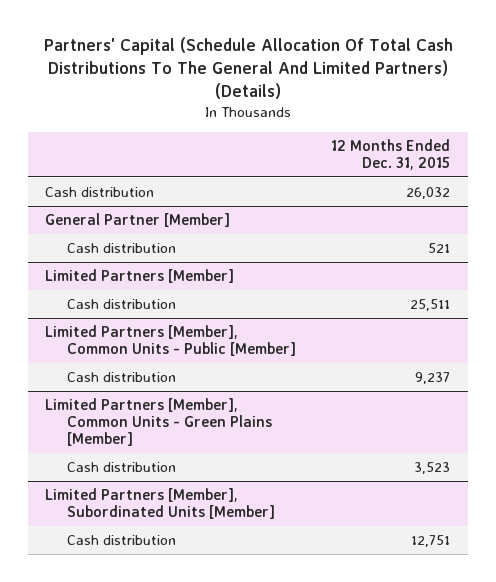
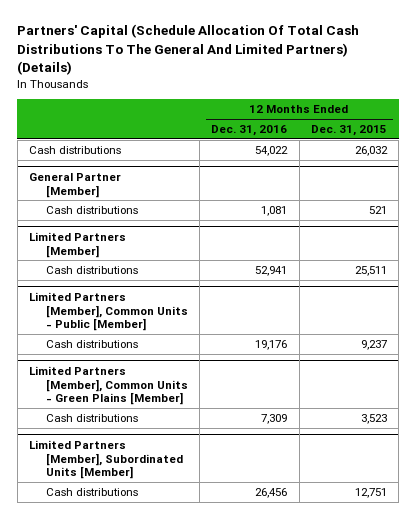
none -> [211,124,288,136] Dec. 31, 2016
[45,187,155,198] Cash distribution -> [28,145,121,154] Cash distributions
[67,243,177,254] Cash distribution -> [46,205,139,214] Cash distributions
[67,299,177,310] Cash distribution -> [46,265,139,274] Cash distributions
[67,372,177,383] Cash distribution -> [46,339,139,348] Cash distributions
[67,462,177,473] Cash distribution -> [46,413,139,422] Cash distributions
[67,535,177,546] Cash distribution -> [46,487,139,496] Cash distributions

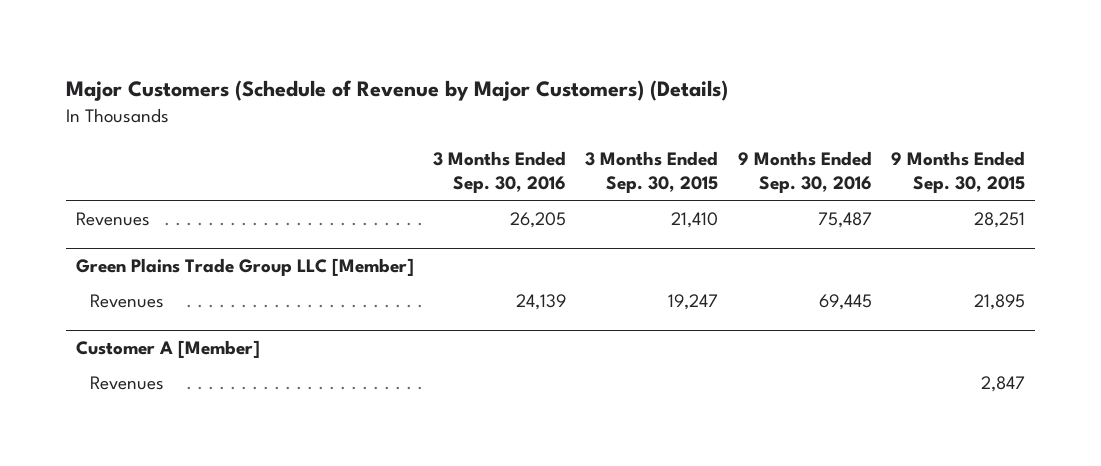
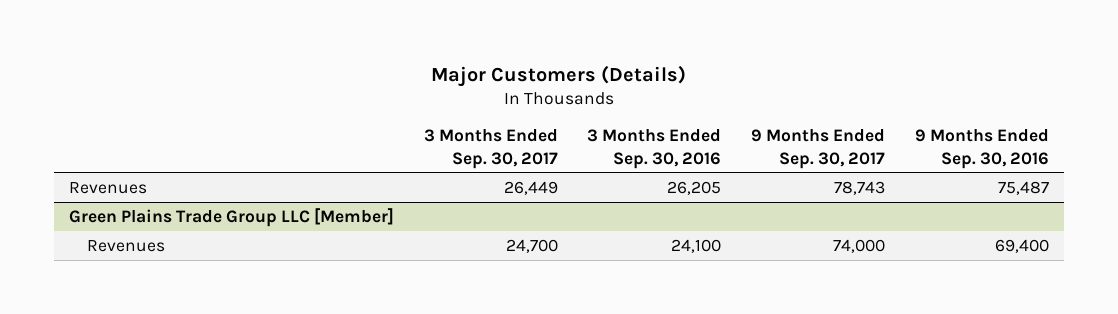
[66,79,729,101] Major Customers (Schedule of Revenue by Major Customers) (Details) -> [430,64,686,87] Major Customers (Details)
[585,150,719,193] 3 Months Ended Sep. 30, 2015 -> none
[890,150,1025,193] 9 Months Ended Sep. 30, 2015 -> none
none -> [423,129,558,169] 3 Months Ended Sep. 30, 2017
none -> [751,129,886,169] 9 Months Ended Sep. 30, 2017
[75,340,260,359] Customer A [Member] -> none
[89,375,164,390] Revenues -> none
[516,293,567,310] 24,139 -> [671,238,722,253] 24,100
[818,293,872,310] 69,445 -> [995,238,1050,253] 69,400

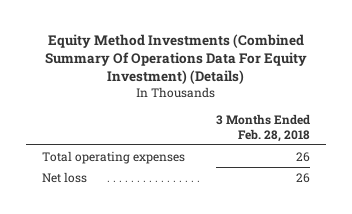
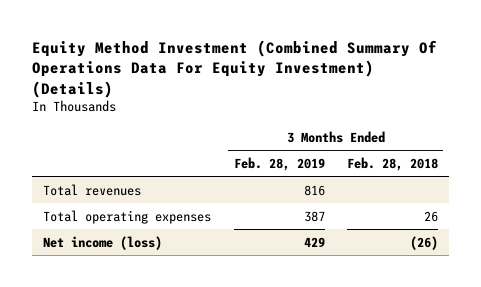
[44,33,307,85] Equity Method Investments (Combined Summary Of Operations Data For Equity Investment) (Details) -> [32,39,438,98] Equity Method Investment (Combined Summary Of Operations Data For Equity Investment) (Details)
none -> [233,156,325,171] Feb. 28, 2019
none -> [43,183,142,196] Total revenues
[41,171,87,183] Net loss -> [43,235,163,250] Net income (loss)
[296,172,311,183] 26 -> [409,235,438,250] (26)

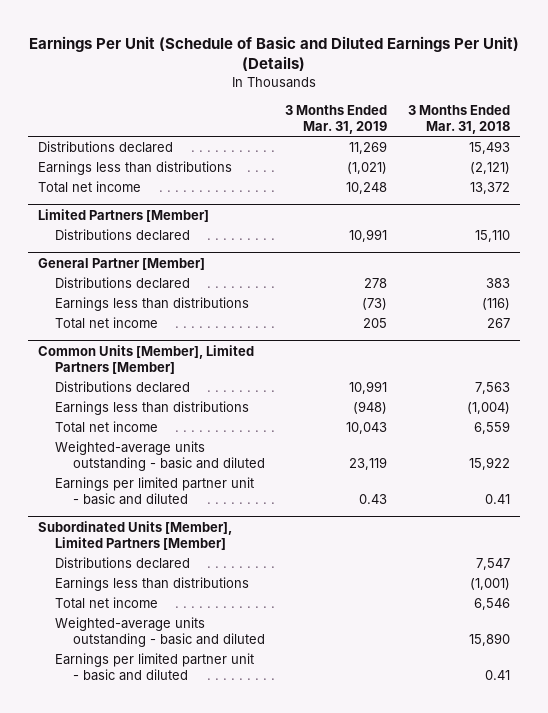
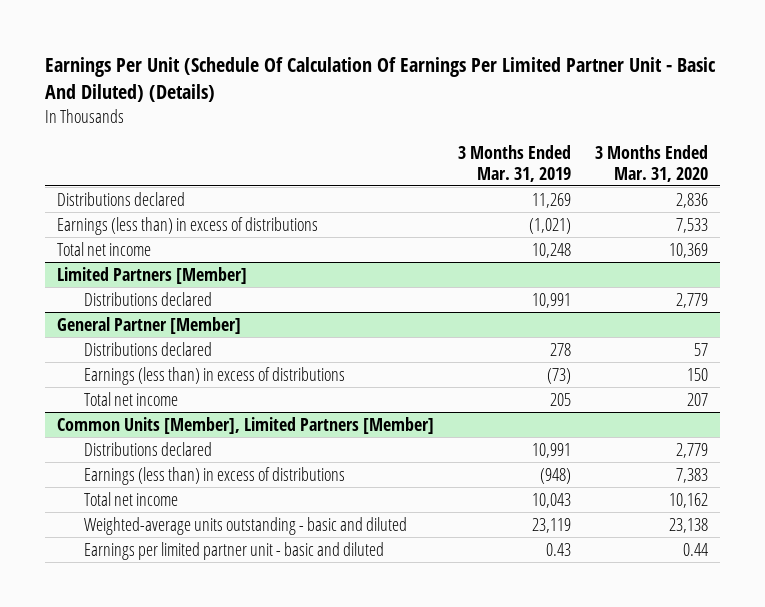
[28,35,519,72] Earnings Per Unit (Schedule of Basic and Diluted Earnings Per Unit) (Details) -> [44,56,716,103] Earnings Per Unit (Schedule Of Calculation Of Earnings Per Limited Partner Unit - Basic And Diluted) (Details)
[407,105,510,135] 3 Months Ended Mar. 31, 2018 -> none
none -> [595,145,709,182] 3 Months Ended Mar. 31, 2020
[38,160,233,175] Earnings less than distributions -> [56,216,318,235] Earnings (less than) in excess of distributions
[55,296,250,311] Earnings less than distributions -> [83,366,345,385] Earnings (less than) in excess of distributions
[55,400,250,415] Earnings less than distributions -> [83,466,345,485] Earnings (less than) in excess of distributions
[38,520,233,550] Subordinated Units [Member], Limited Partners [Member] -> none
[55,556,191,569] Distributions declared -> none
[55,576,250,591] Earnings less than distributions -> none
[55,596,159,609] Total net income -> none
[55,616,265,647] Weighted-average units outstanding - basic and diluted -> none
[55,652,255,681] Earnings per limited partner unit - basic and diluted -> none

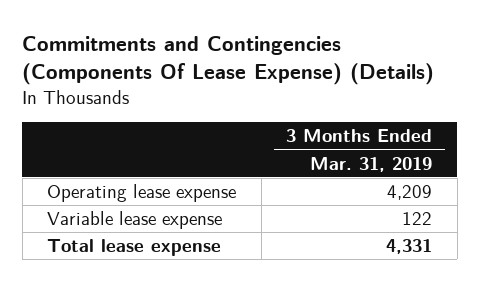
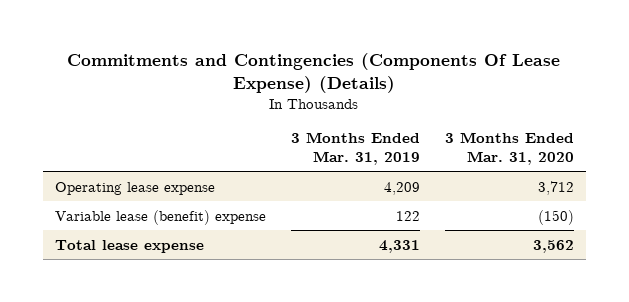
none -> [444,131,574,165] 3 Months Ended Mar. 31, 2020
[47,211,223,230] Variable lease expense -> [55,209,267,225] Variable lease (benefit) expense

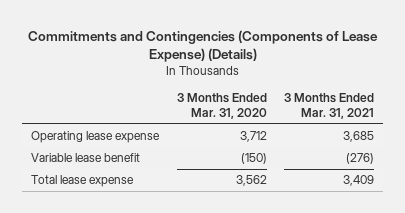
[67,52,561,93] Commitments and Contingencies (Components Of Lease Expense) (Details) -> [27,29,378,62] Commitments and Contingencies (Components of Lease Expense) (Details)
[290,131,420,165] 3 Months Ended Mar. 31, 2019 -> none
none -> [284,93,375,120] 3 Months Ended Mar. 31, 2021
[55,209,267,225] Variable lease (benefit) expense -> [31,153,141,163] Variable lease benefit

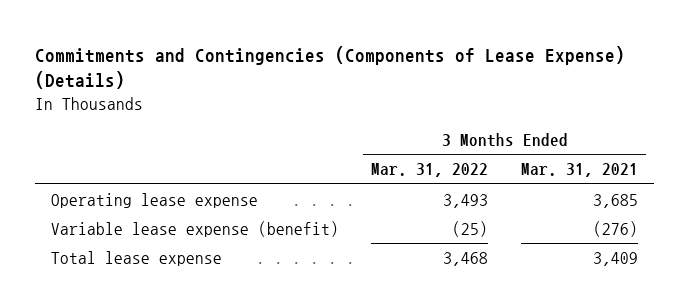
[176,93,267,120] 3 Months Ended Mar. 31, 2020 -> none
none -> [371,163,489,178] Mar. 31, 2022
[31,153,141,163] Variable lease benefit -> [51,220,340,237] Variable lease expense (benefit)

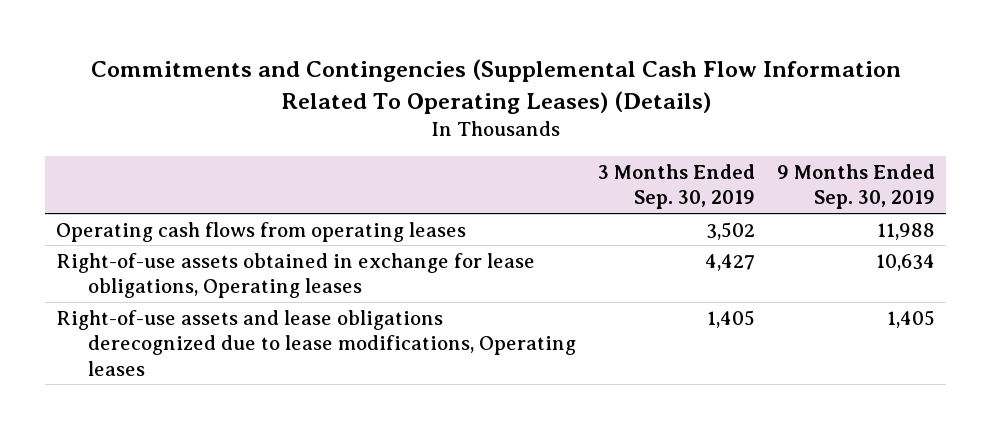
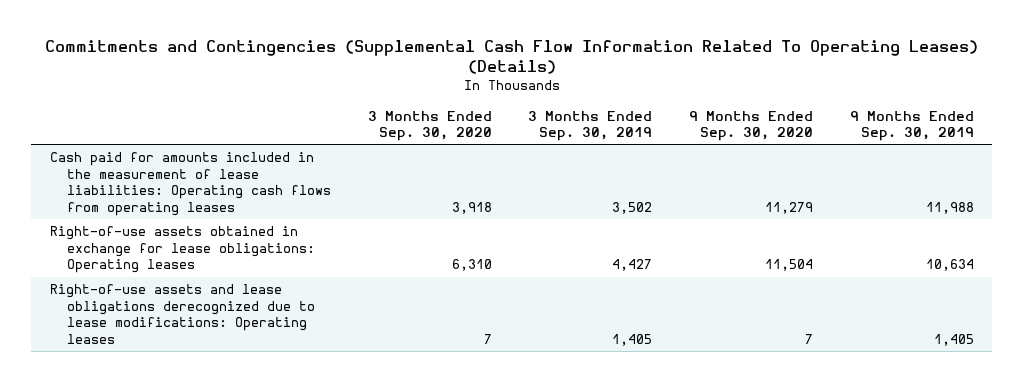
none -> [367,110,492,141] 3 Months Ended Sep. 30, 2020
none -> [689,110,814,141] 9 Months Ended Sep. 30, 2020
[56,221,467,242] Operating cash flows from operating leases -> [49,152,332,216] Cash paid for amounts included in the measurement of lease liabilities: Operating cash flows from operating leases
[56,252,536,299] Right-of-use assets obtained in exchange for lease obligations, Operating leases -> [49,226,316,274] Right-of-use assets obtained in exchange for lease obligations: Operating leases
[56,309,577,376] Right-of-use assets and lease obligations derecognized due to lease modifications, Operating leases -> [49,284,316,344] Right-of-use assets and lease obligations derecognized due to lease modifications: Operating leases

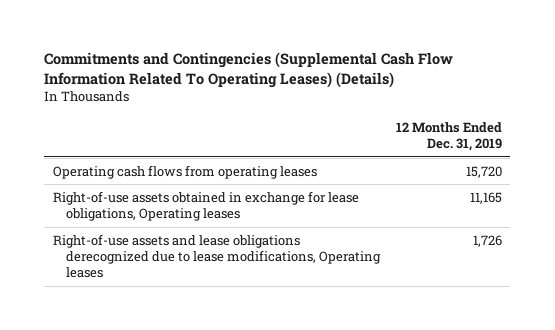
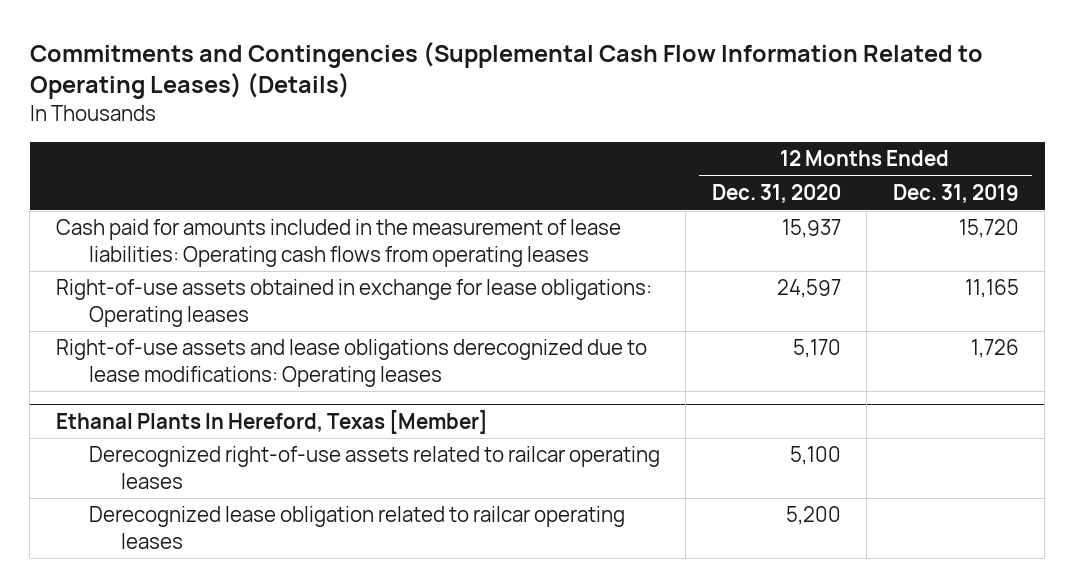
[44,52,454,89] Commitments and Contingencies (Supplemental Cash Flow Information Related To Operating Leases) (Details) -> [29,41,983,100] Commitments and Contingencies (Supplemental Cash Flow Information Related to Operating Leases) (Details)
none -> [711,184,841,204] Dec. 31, 2020
[52,164,317,179] Operating cash flows from operating leases -> [55,219,621,267] Cash paid for amounts included in the measurement of lease liabilities: Operating cash flows from operating leases
[52,190,359,222] Right-of-use assets obtained in exchange for lease obligations, Operating leases -> [55,279,652,327] Right-of-use assets obtained in exchange for lease obligations: Operating leases
[52,233,382,279] Right-of-use assets and lease obligations derecognized due to lease modifications, Operating leases -> [55,339,647,387] Right-of-use assets and lease obligations derecognized due to lease modifications: Operating leases
none -> [55,409,488,434] Ethanal Plants In Hereford, Texas [Member]
none -> [88,446,660,489] Derecognized right-of-use assets related to railcar operating leases
none -> [88,506,625,549] Derecognized lease obligation related to railcar operating leases

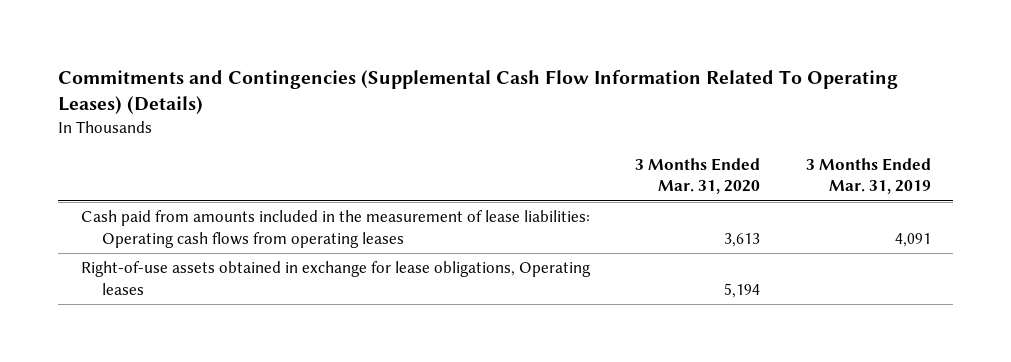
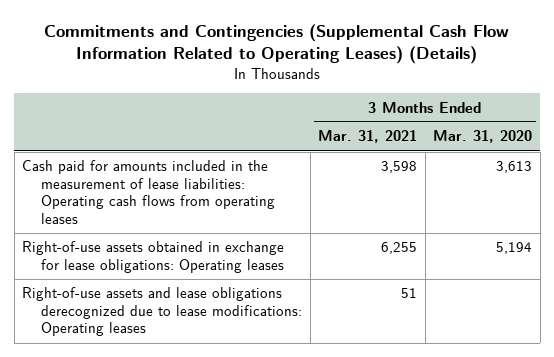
[57,70,898,115] Commitments and Contingencies (Supplemental Cash Flow Information Related To Operating Leases) (Details) -> [44,23,510,65] Commitments and Contingencies (Supplemental Cash Flow Information Related to Operating Leases) (Details)
[805,158,931,195] 3 Months Ended Mar. 31, 2019 -> none
none -> [318,130,418,144] Mar. 31, 2021
[80,210,590,248] Cash paid from amounts included in the measurement of lease liabilities: Operating cash flows from operating leases -> [22,160,276,224] Cash paid for amounts included in the measurement of lease liabilities: Operating cash flows from operating leases
[80,261,591,295] Right-of-use assets obtained in exchange for lease obligations, Operating leases -> [22,241,285,273] Right-of-use assets obtained in exchange for lease obligations: Operating leases
none -> [22,287,303,337] Right-of-use assets and lease obligations derecognized due to lease modifications: Operating leases

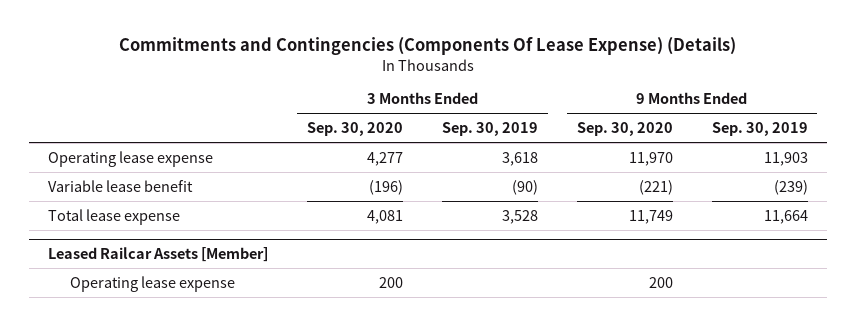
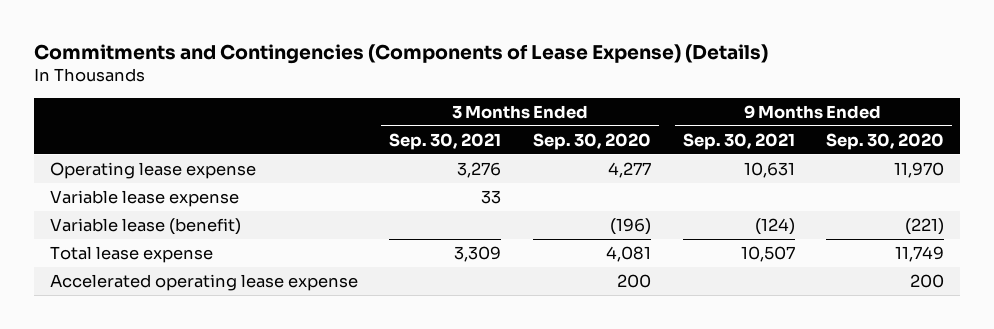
[118,37,736,56] Commitments and Contingencies (Components Of Lease Expense) (Details) -> [33,44,768,65] Commitments and Contingencies (Components of Lease Expense) (Details)
[441,121,538,136] Sep. 30, 2019 -> none
[711,121,808,136] Sep. 30, 2019 -> none
none -> [389,132,502,150] Sep. 30, 2021
none -> [682,132,795,150] Sep. 30, 2021
none -> [49,190,239,208] Variable lease expense
[48,179,194,192] Variable lease benefit -> [49,218,241,236] Variable lease (benefit)
[48,246,269,262] Leased Railcar Assets [Member] -> none
[70,275,236,292] Operating lease expense -> [49,274,358,292] Accelerated operating lease expense

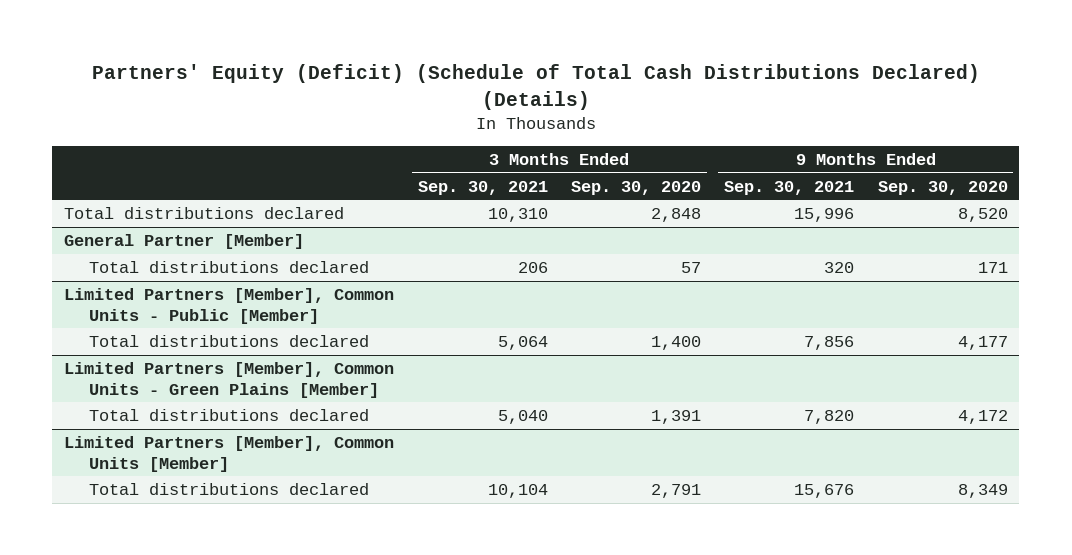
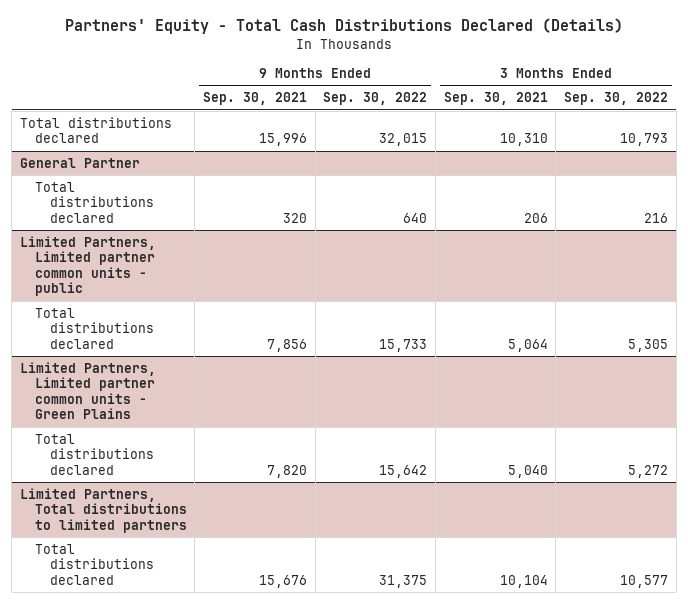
[91,64,980,110] Partners' Equity (Deficit) (Schedule of Total Cash Distributions Declared) (Details) -> [64,18,623,35] Partners' Equity - Total Cash Distributions Declared (Details)
[570,180,701,195] Sep. 30, 2020 -> none
[877,180,1008,195] Sep. 30, 2020 -> none
none -> [323,92,428,106] Sep. 30, 2022
none -> [563,92,668,106] Sep. 30, 2022
[64,233,305,249] General Partner [Member] -> [20,157,141,168] General Partner
[64,287,395,324] Limited Partners [Member], Common Units - Public [Member] -> [20,235,157,297] Limited Partners, Limited partner common units - public
[64,361,395,398] Limited Partners [Member], Common Units - Green Plains [Member] -> [20,361,157,420] Limited Partners, Limited partner common units - Green Plains
[64,435,395,472] Limited Partners [Member], Common Units [Member] -> none
none -> [20,487,187,533] Limited Partners, Total distributions to limited partners

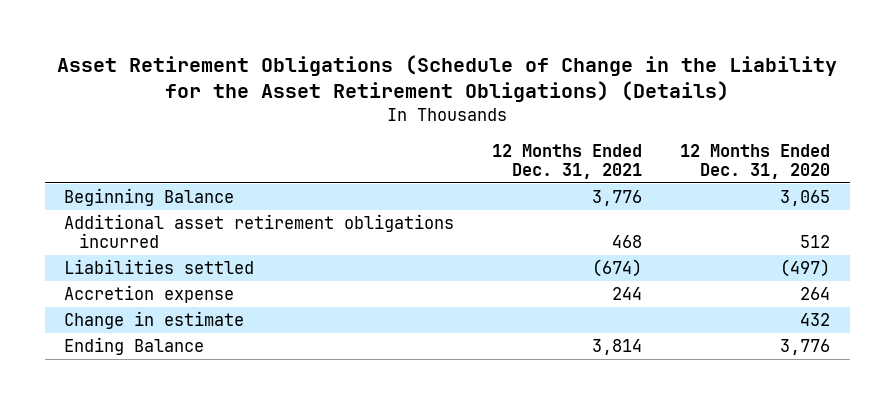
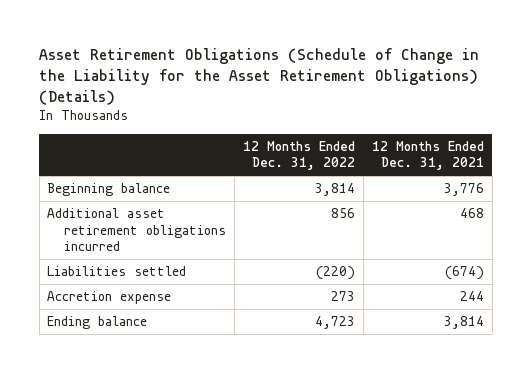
[680,143,831,180] 12 Months Ended Dec. 31, 2020 -> none
none -> [242,141,355,171] 12 Months Ended Dec. 31, 2022
[64,188,235,207] Beginning Balance -> [47,183,171,197] Beginning balance
[64,311,245,330] Change in estimate -> none
[64,337,205,356] Ending Balance -> [47,316,148,330] Ending balance

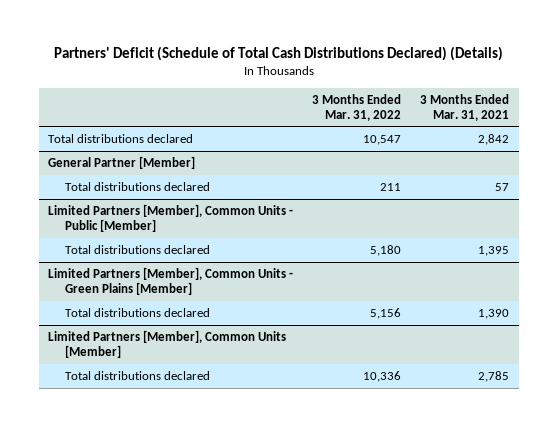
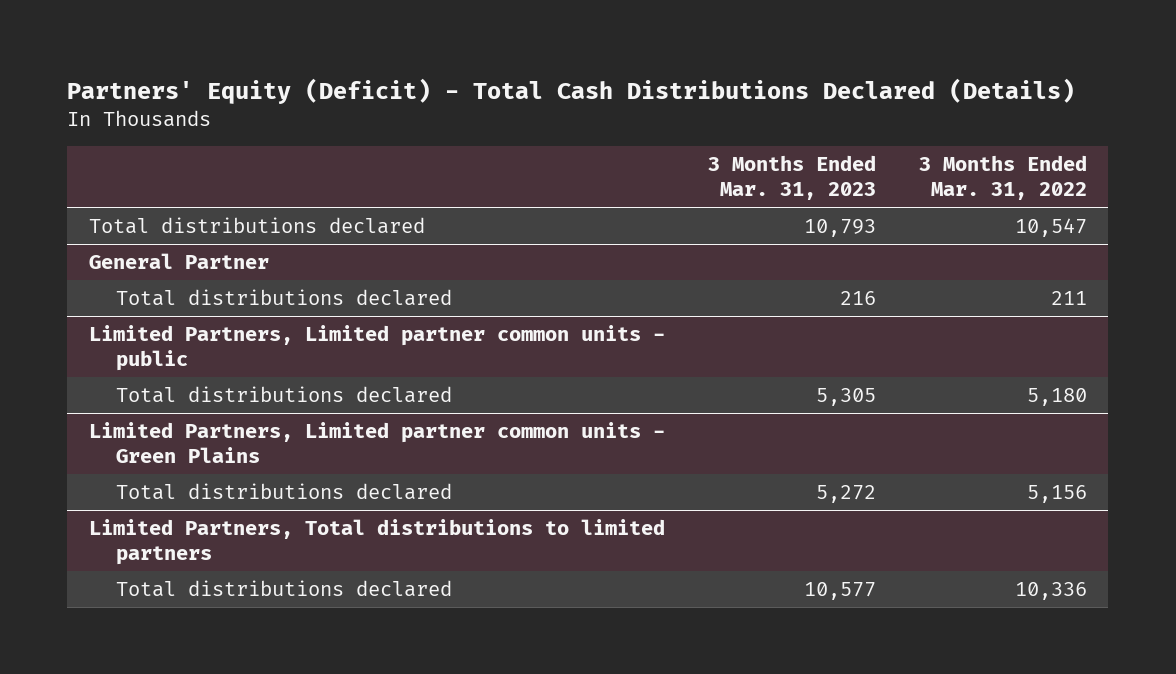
[53,46,503,62] Partners' Deficit (Schedule of Total Cash Distributions Declared) (Details) -> [67,77,1076,104] Partners' Equity (Deficit) - Total Cash Distributions Declared (Details)
[420,93,510,121] 3 Months Ended Mar. 31, 2021 -> none
none -> [707,155,876,201] 3 Months Ended Mar. 31, 2023
[48,156,196,170] General Partner [Member] -> [88,253,269,270] General Partner
[48,204,294,232] Limited Partners [Member], Common Units - Public [Member] -> [88,325,665,372] Limited Partners, Limited partner common units - public
[48,267,294,295] Limited Partners [Member], Common Units - Green Plains [Member] -> [88,422,665,464] Limited Partners, Limited partner common units - Green Plains
[48,330,287,358] Limited Partners [Member], Common Units [Member] -> none
none -> [88,519,665,566] Limited Partners, Total distributions to limited partners

